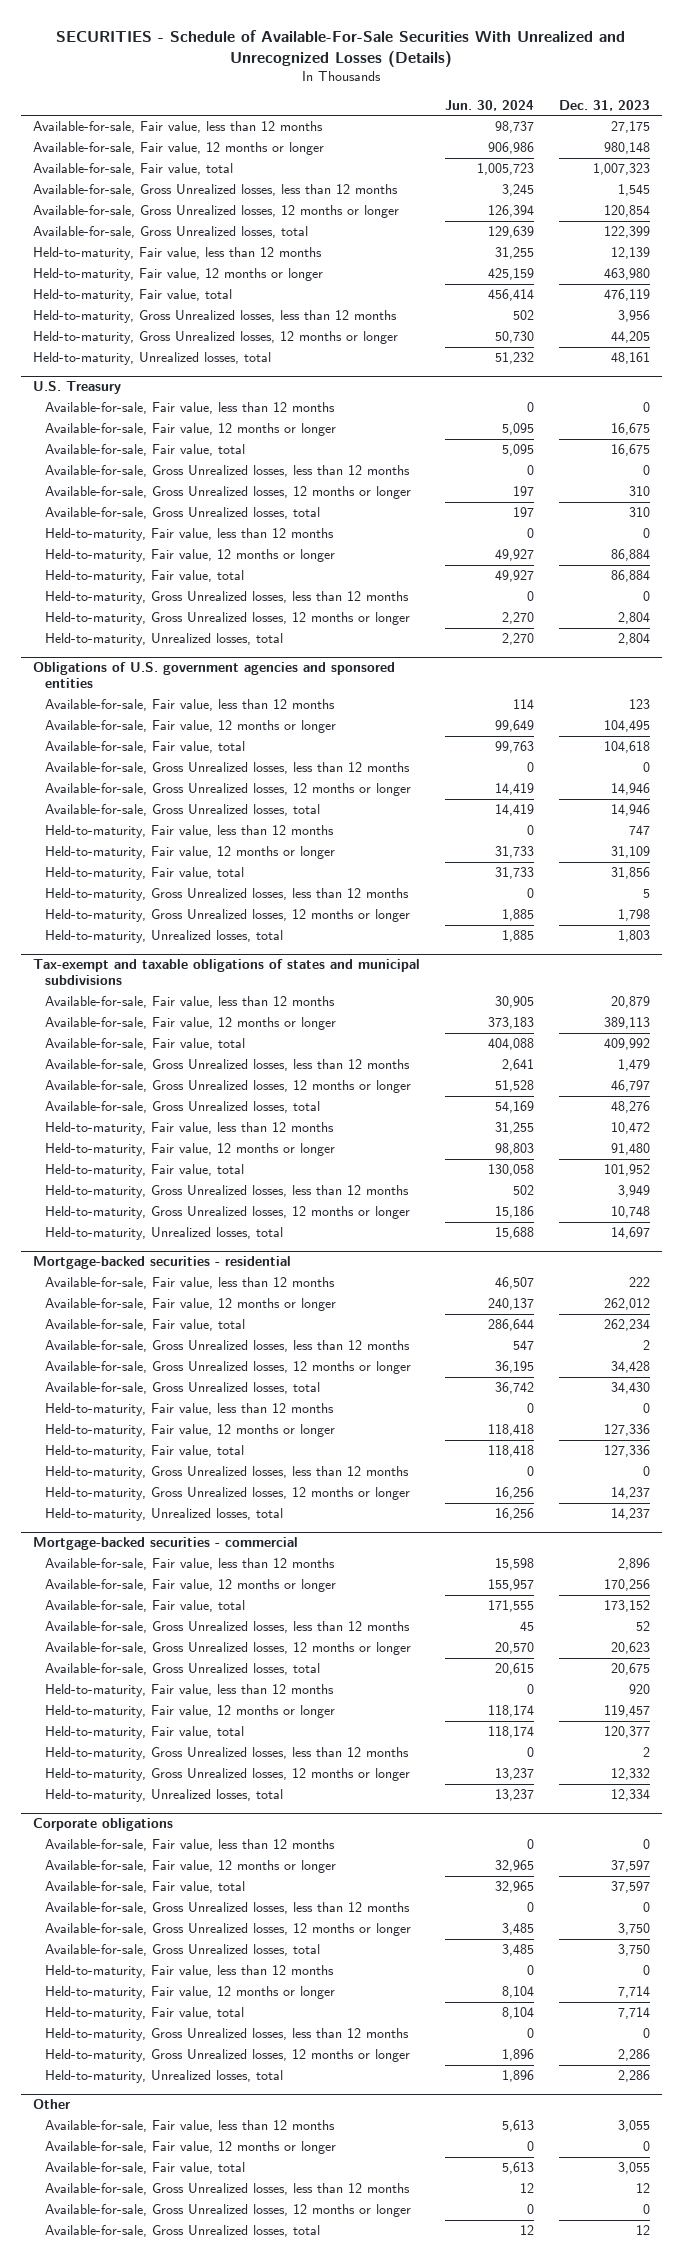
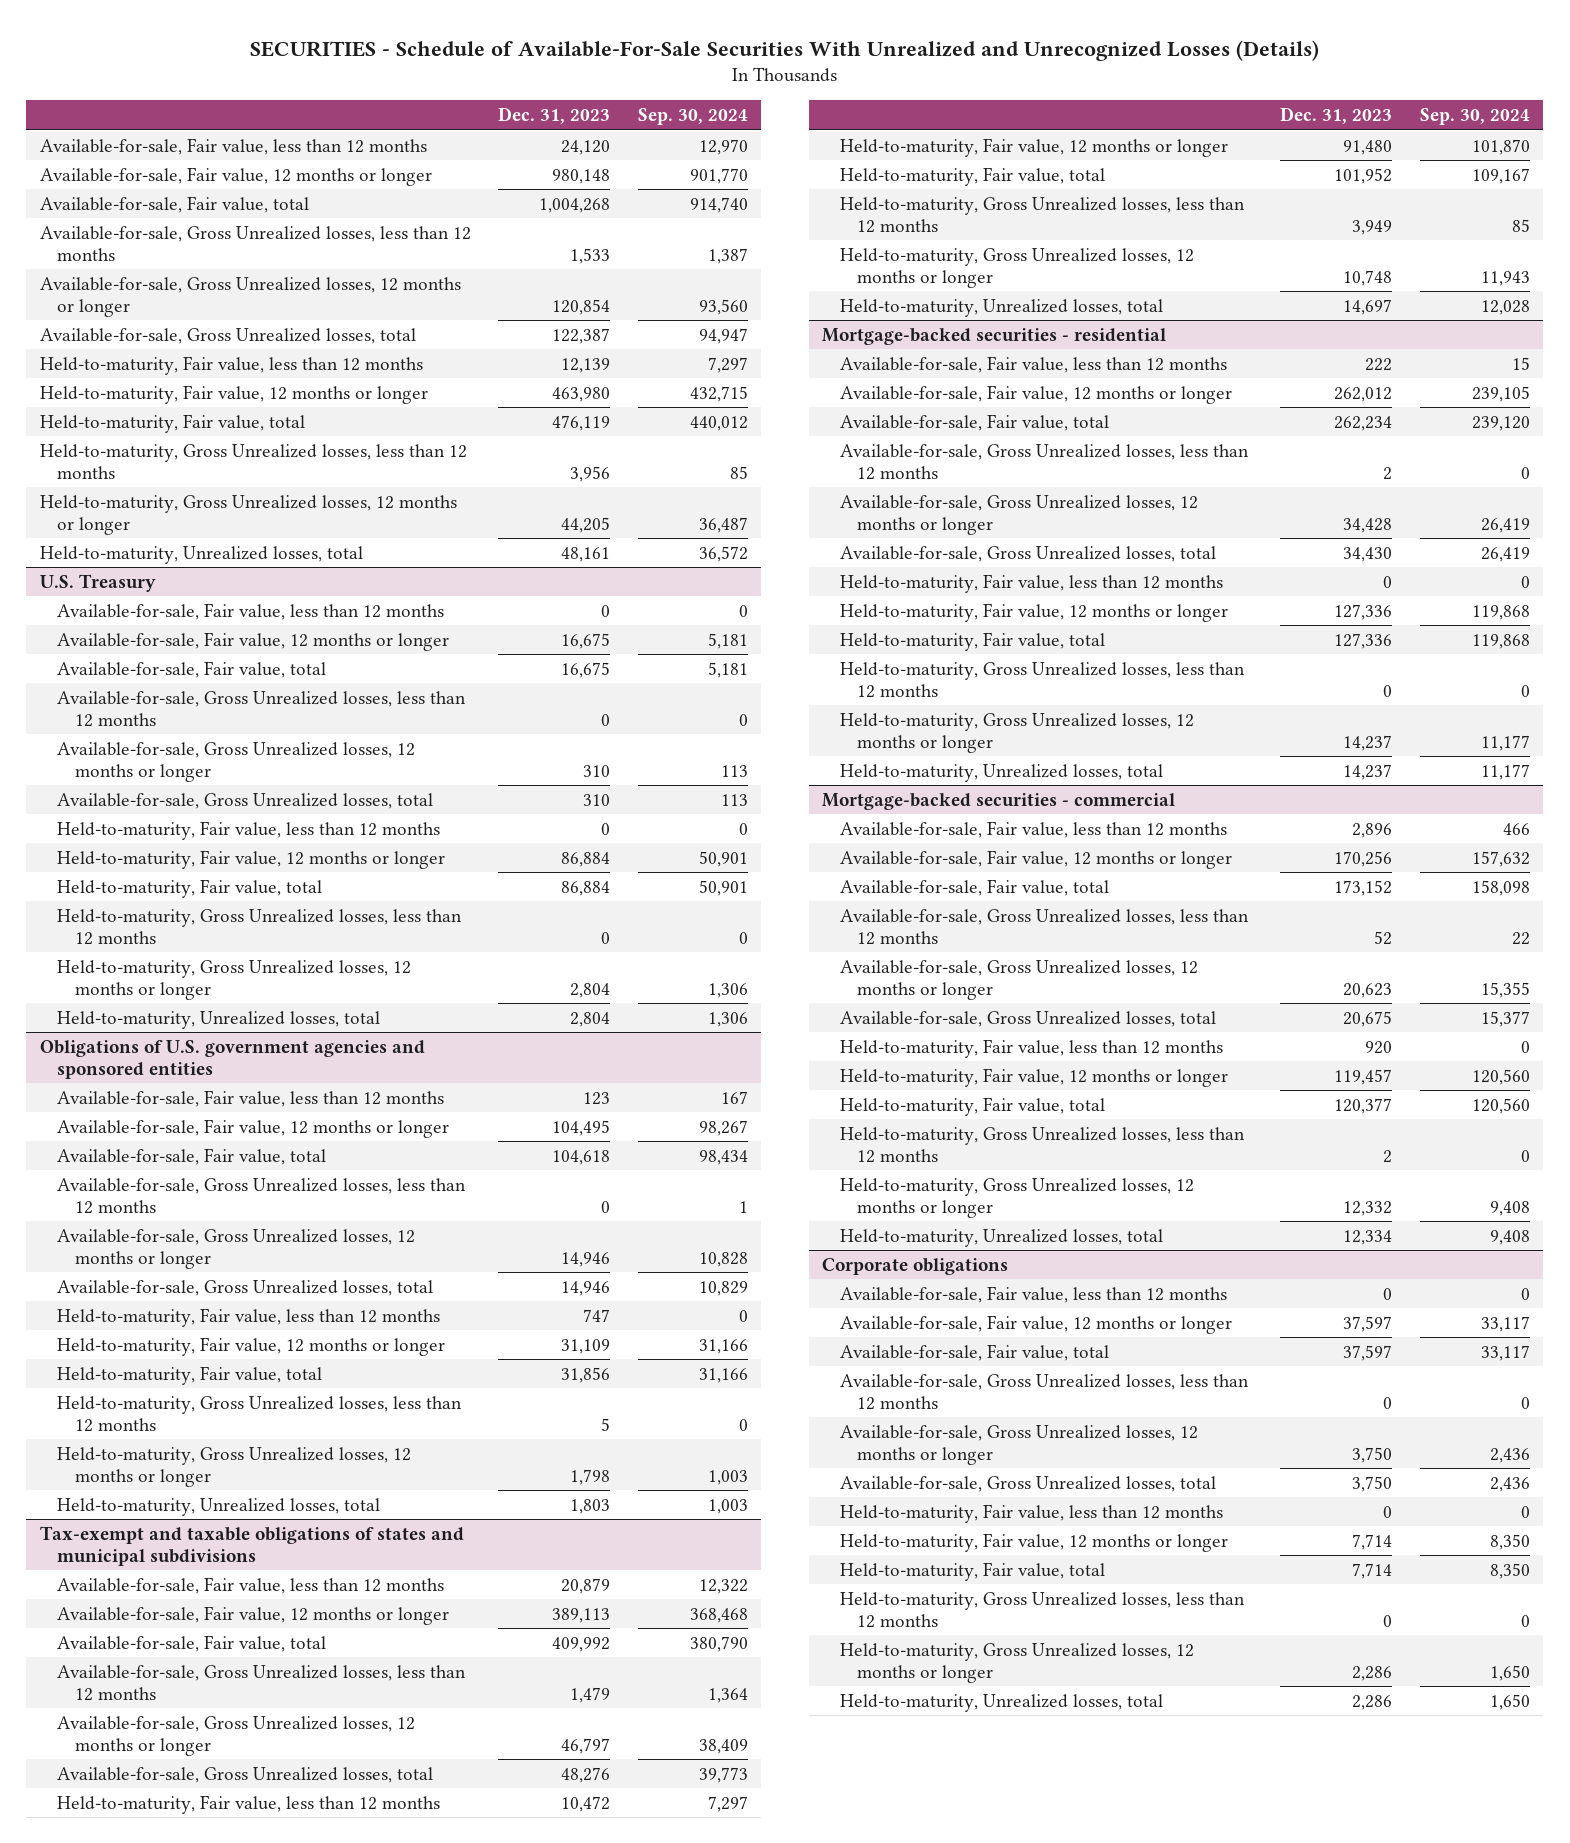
[444,99,534,111] Jun. 30, 2024 -> none
none -> [637,108,748,126] Sep. 30, 2024
[610,121,650,134] 27,175 -> [561,139,611,155] 24,120
[592,163,650,176] 1,007,323 -> [539,197,611,213] 1,004,268
[617,184,650,197] 1,545 -> [570,247,611,264] 1,533
[603,226,650,239] 122,399 -> [552,327,611,344] 122,387
[33,2099,71,2110] Other -> none
[45,2120,336,2133] Available-for-sale, Fair value, less than 12 months -> none
[45,2141,337,2155] Available-for-sale, Fair value, 12 months or longer -> none
[45,2162,246,2175] Available-for-sale, Fair value, total -> none
[45,2183,411,2196] Available-for-sale, Gross Unrealized losses, less than 12 months -> none
[45,2204,412,2218] Available-for-sale, Gross Unrealized losses, 12 months or longer -> none
[45,2225,321,2238] Available-for-sale, Gross Unrealized losses, total -> none

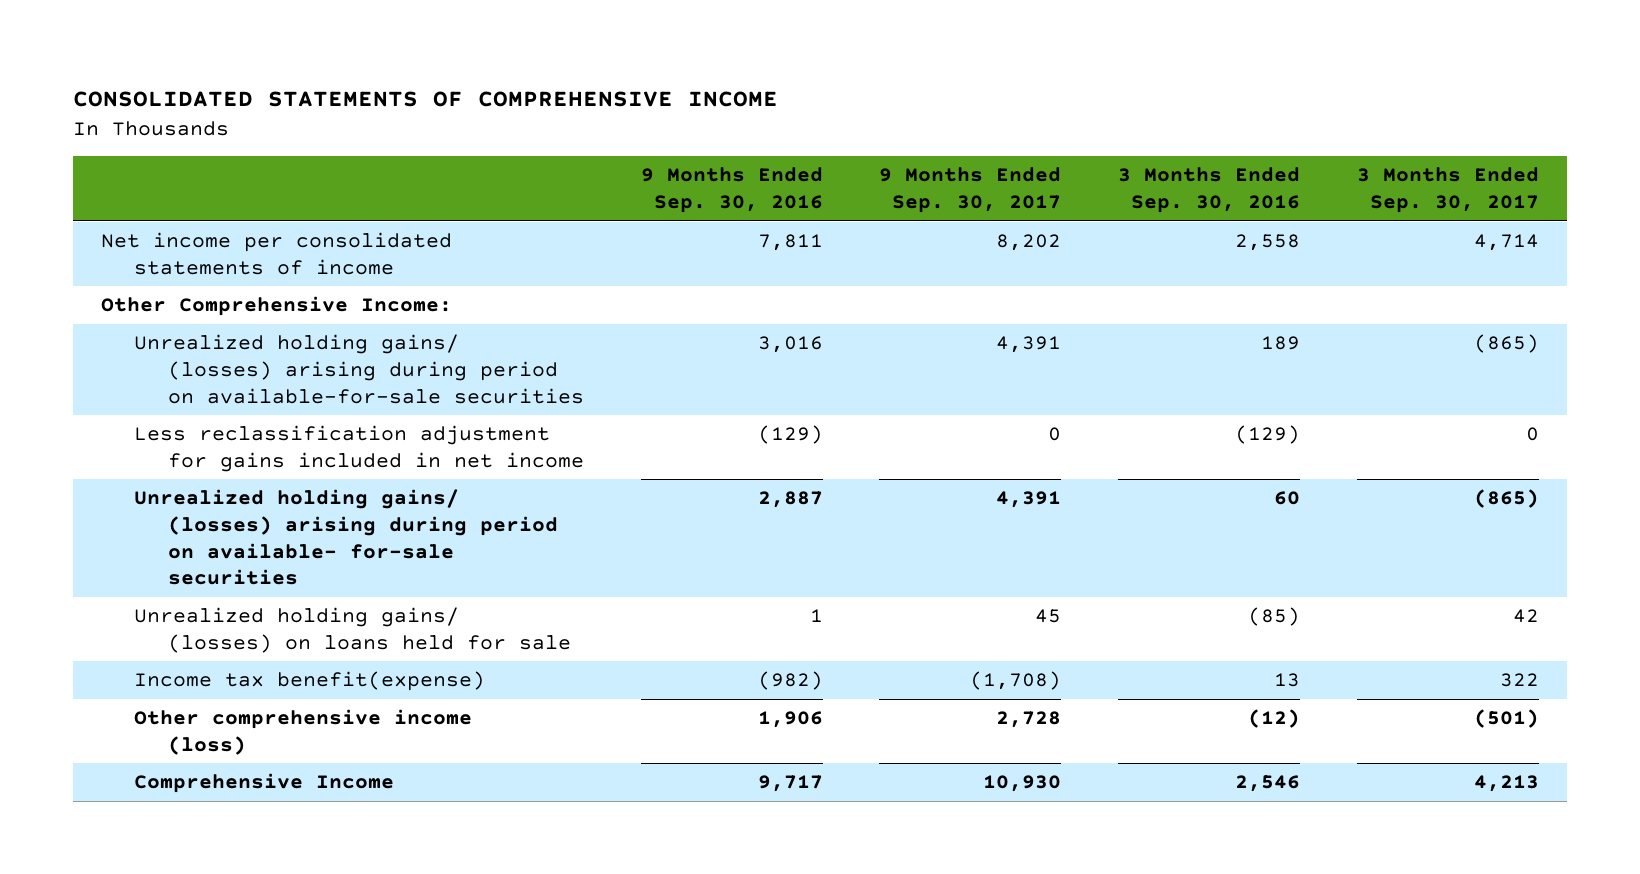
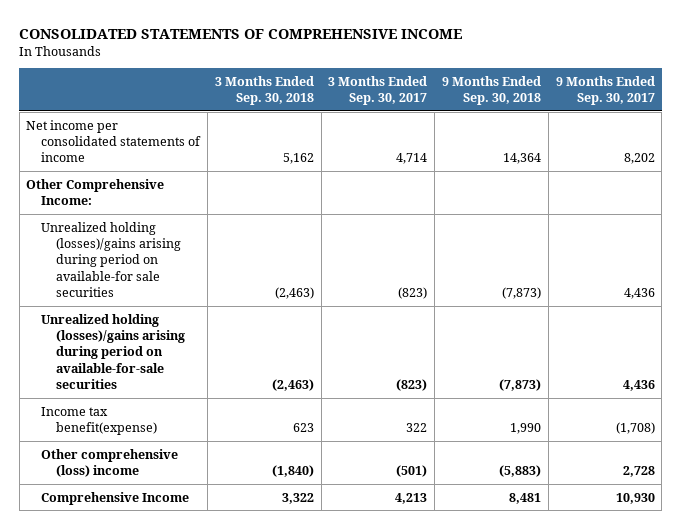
[640,167,823,214] 9 Months Ended Sep. 30, 2016 -> none
[1118,167,1301,214] 3 Months Ended Sep. 30, 2016 -> none
none -> [214,75,314,106] 3 Months Ended Sep. 30, 2018
none -> [441,75,541,106] 9 Months Ended Sep. 30, 2018
[134,425,584,472] Less reclassification adjustment for gains included in net income -> none
[134,607,571,653] Unrealized holding gains/ (losses) on loans held for sale -> none
[134,334,584,404] Unrealized holding gains/ (losses) arising during period on available-for-sale securities -> [41,221,182,298] Unrealized holding (losses)/gains arising during period on available-for sale securities
[996,336,1062,354] 4,391 -> [623,288,655,300] 4,436
[1474,334,1540,354] (865) -> [398,287,428,300] (823)
[134,489,558,586] Unrealized holding gains/ (losses) arising during period on available- for-sale securities -> [41,313,186,390] Unrealized holding (losses)/gains arising during period on available-for-sale securities
[996,491,1062,509] 4,391 -> [622,380,655,392] 4,436
[1474,489,1540,509] (865) -> [396,379,428,392] (823)
[134,709,473,755] Other comprehensive income (loss) -> [41,448,179,478] Other comprehensive (loss) income

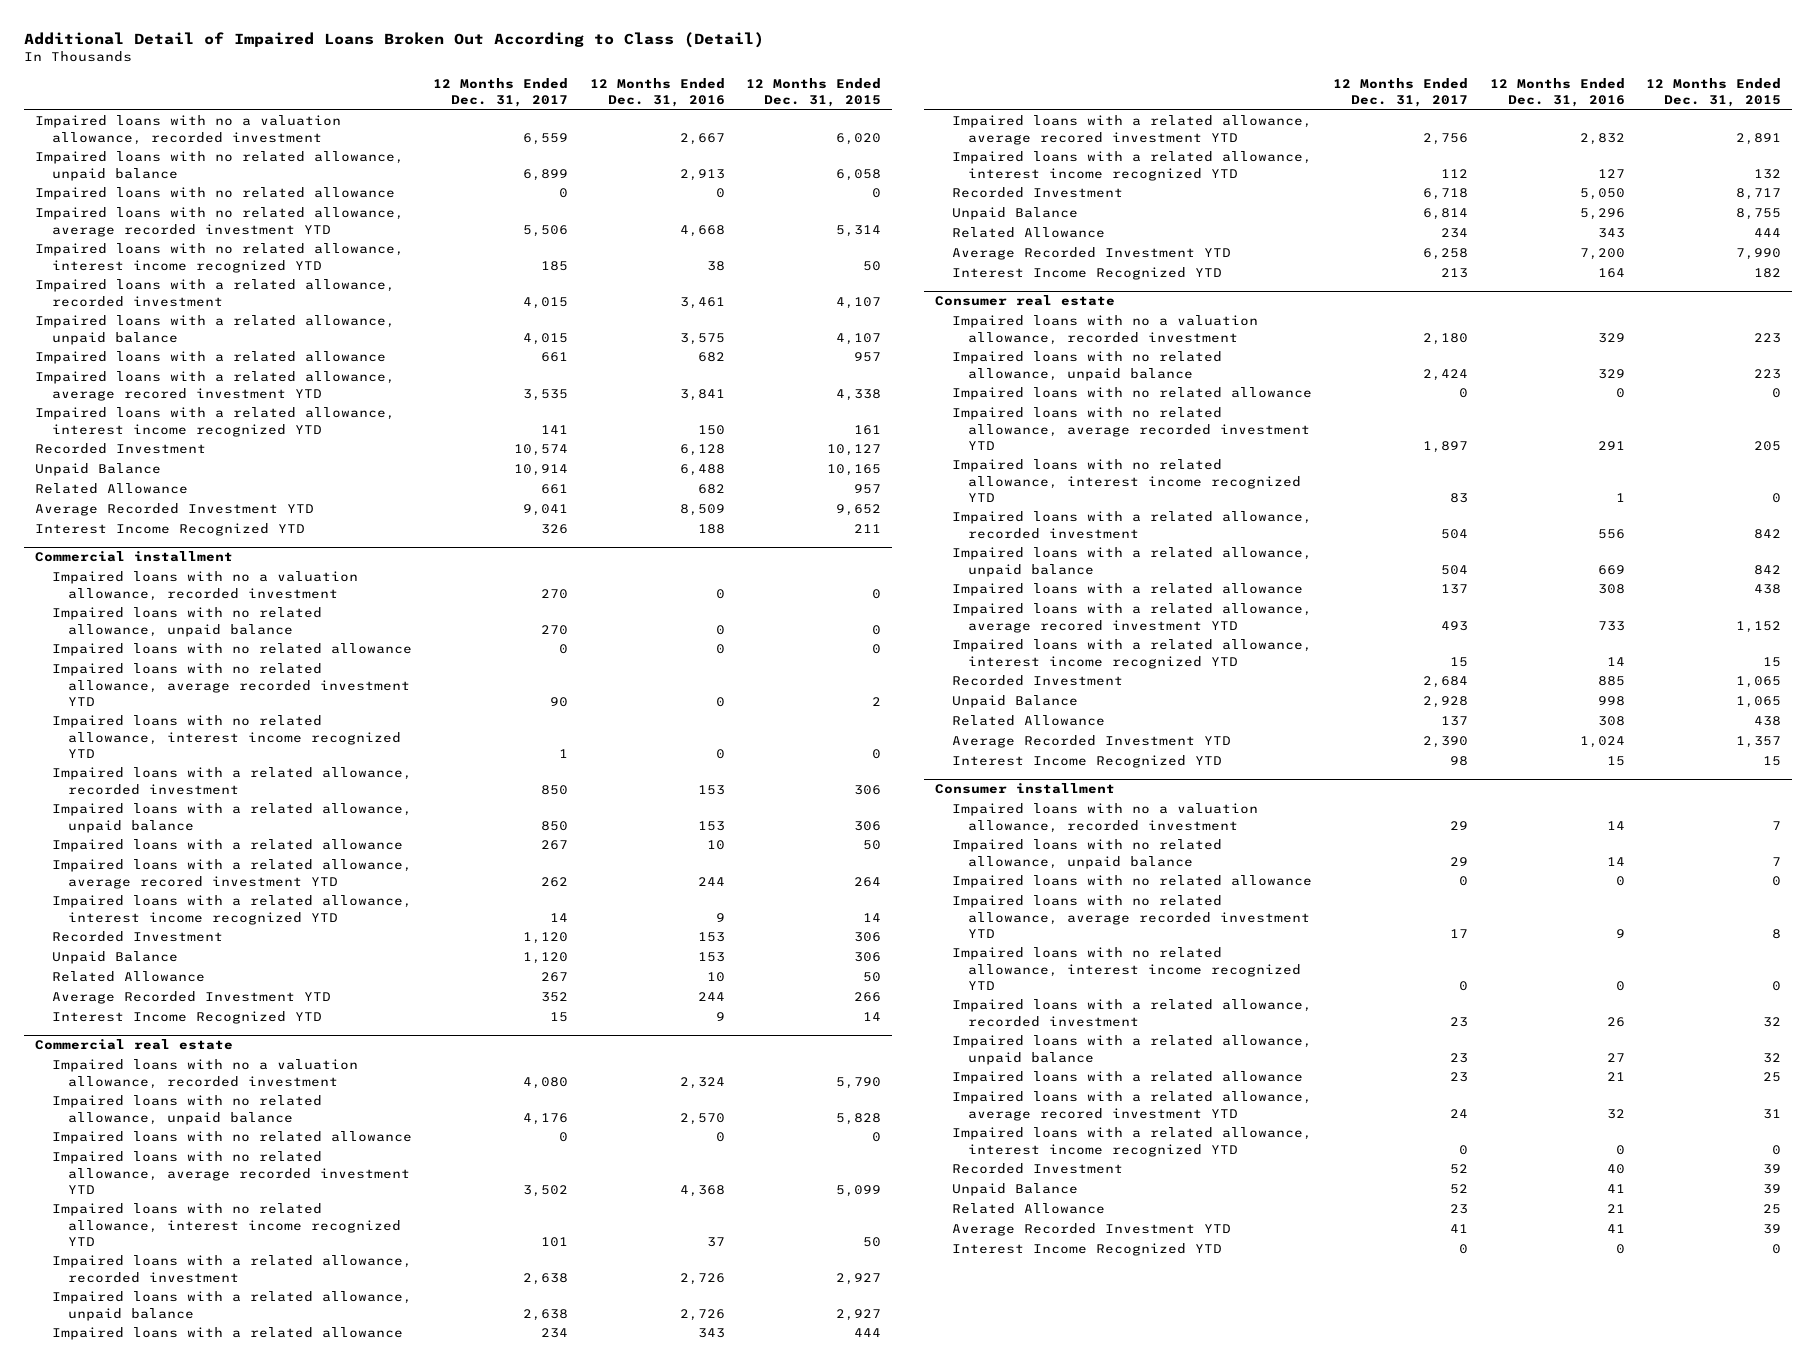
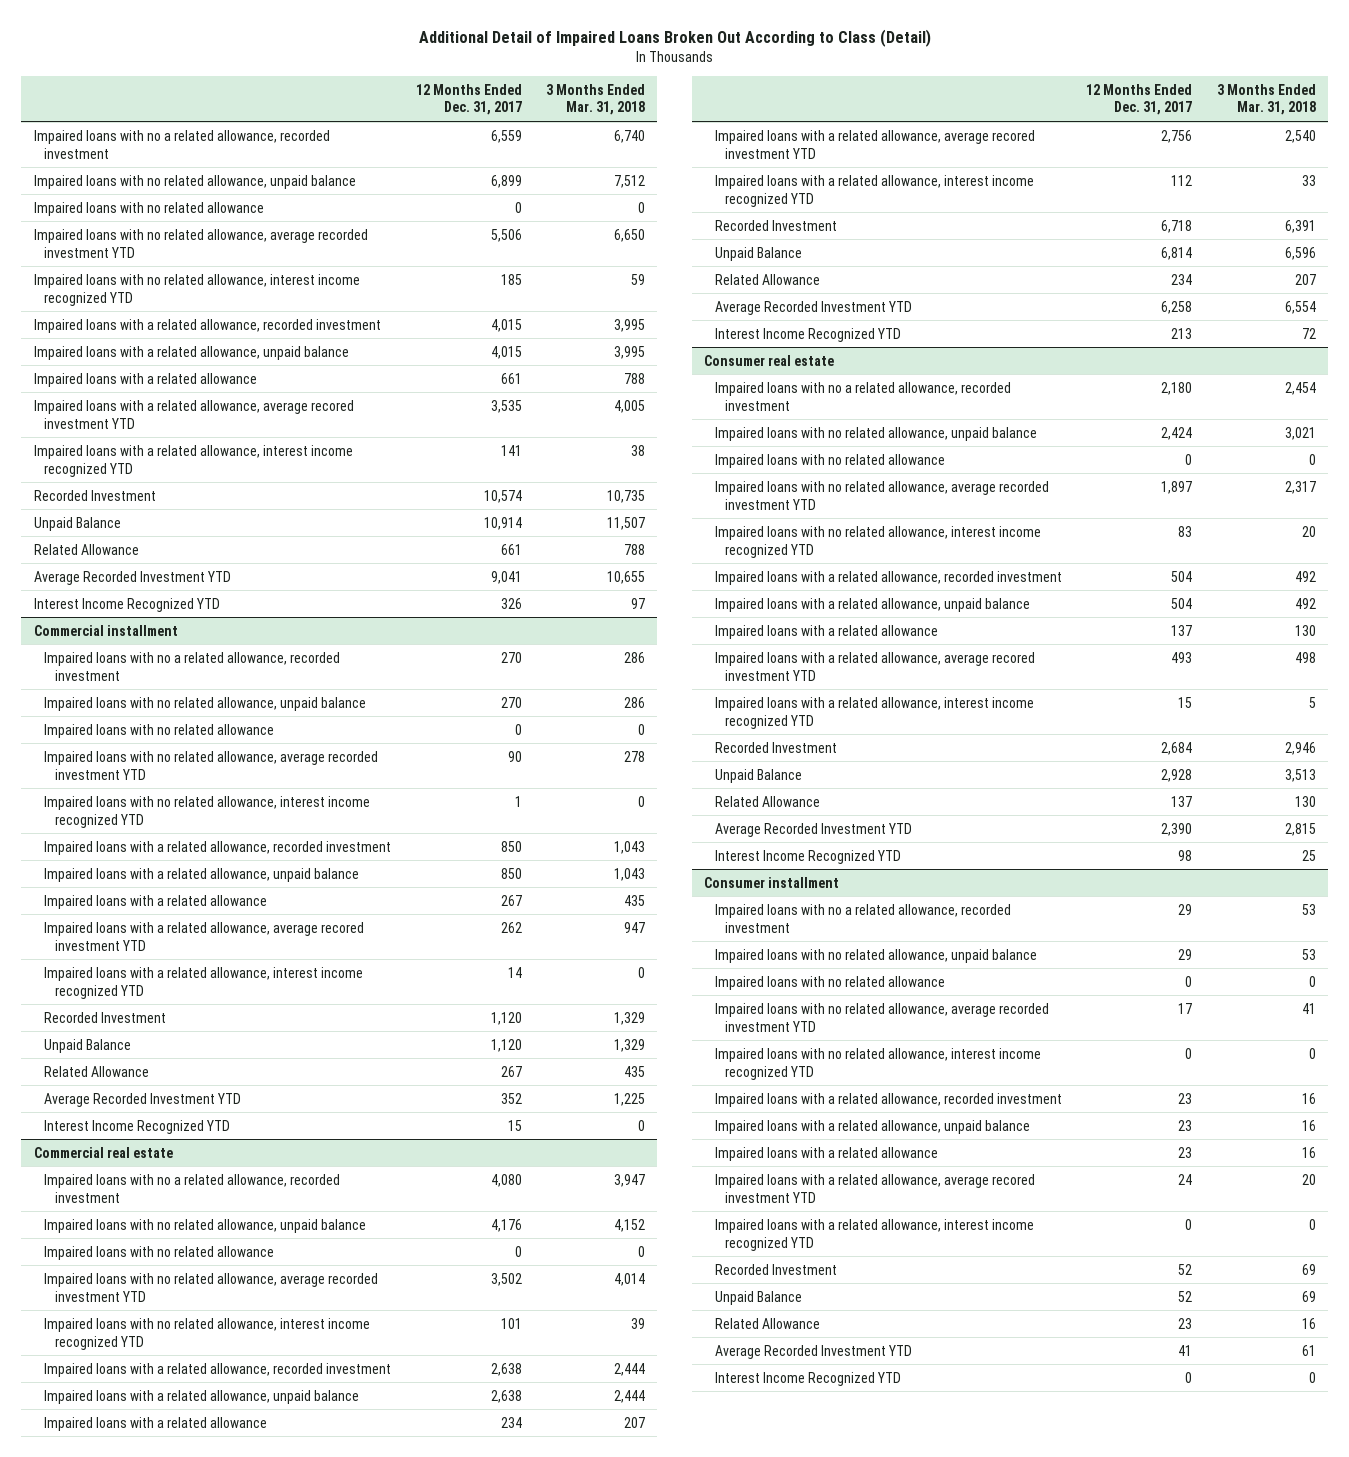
[589,77,725,108] 12 Months Ended Dec. 31, 2016 -> none
[746,77,882,108] 12 Months Ended Dec. 31, 2015 -> none
none -> [546,83,646,116] 3 Months Ended Mar. 31, 2018
[34,115,341,145] Impaired loans with no a valuation allowance, recorded investment -> [33,129,330,159] Impaired loans with no a related allowance, recorded investment
[51,571,358,601] Impaired loans with no a valuation allowance, recorded investment -> [44,651,341,681] Impaired loans with no a related allowance, recorded investment
[51,1059,358,1089] Impaired loans with no a valuation allowance, recorded investment -> [44,1173,341,1203] Impaired loans with no a related allowance, recorded investment
[951,315,1258,345] Impaired loans with no a valuation allowance, recorded investment -> [714,381,1011,411] Impaired loans with no a related allowance, recorded investment
[951,803,1258,833] Impaired loans with no a valuation allowance, recorded investment -> [714,903,1011,933] Impaired loans with no a related allowance, recorded investment

